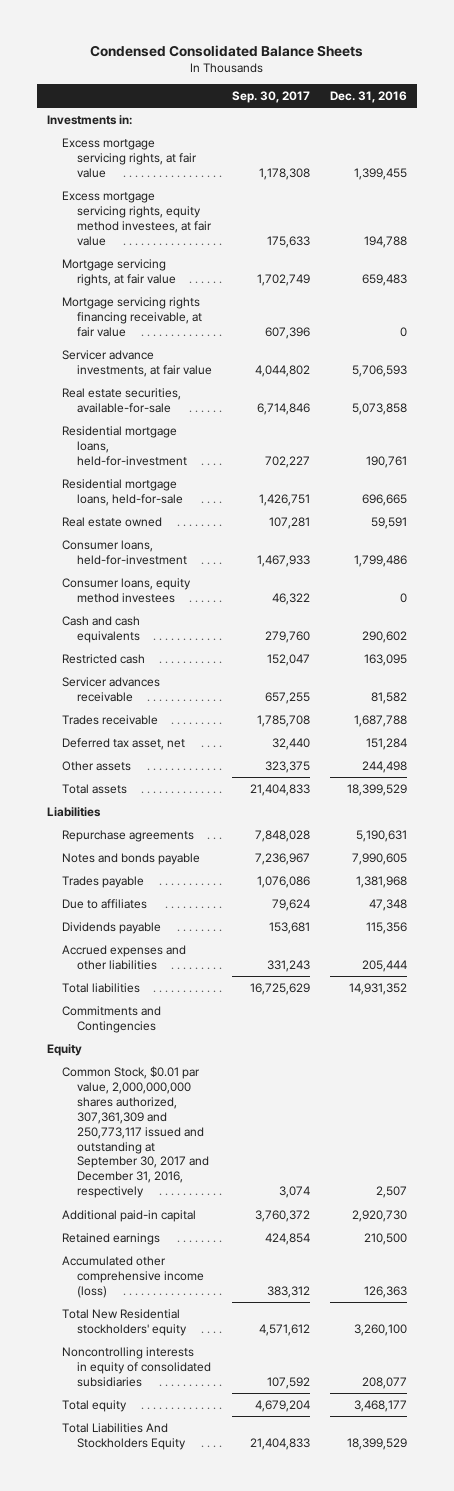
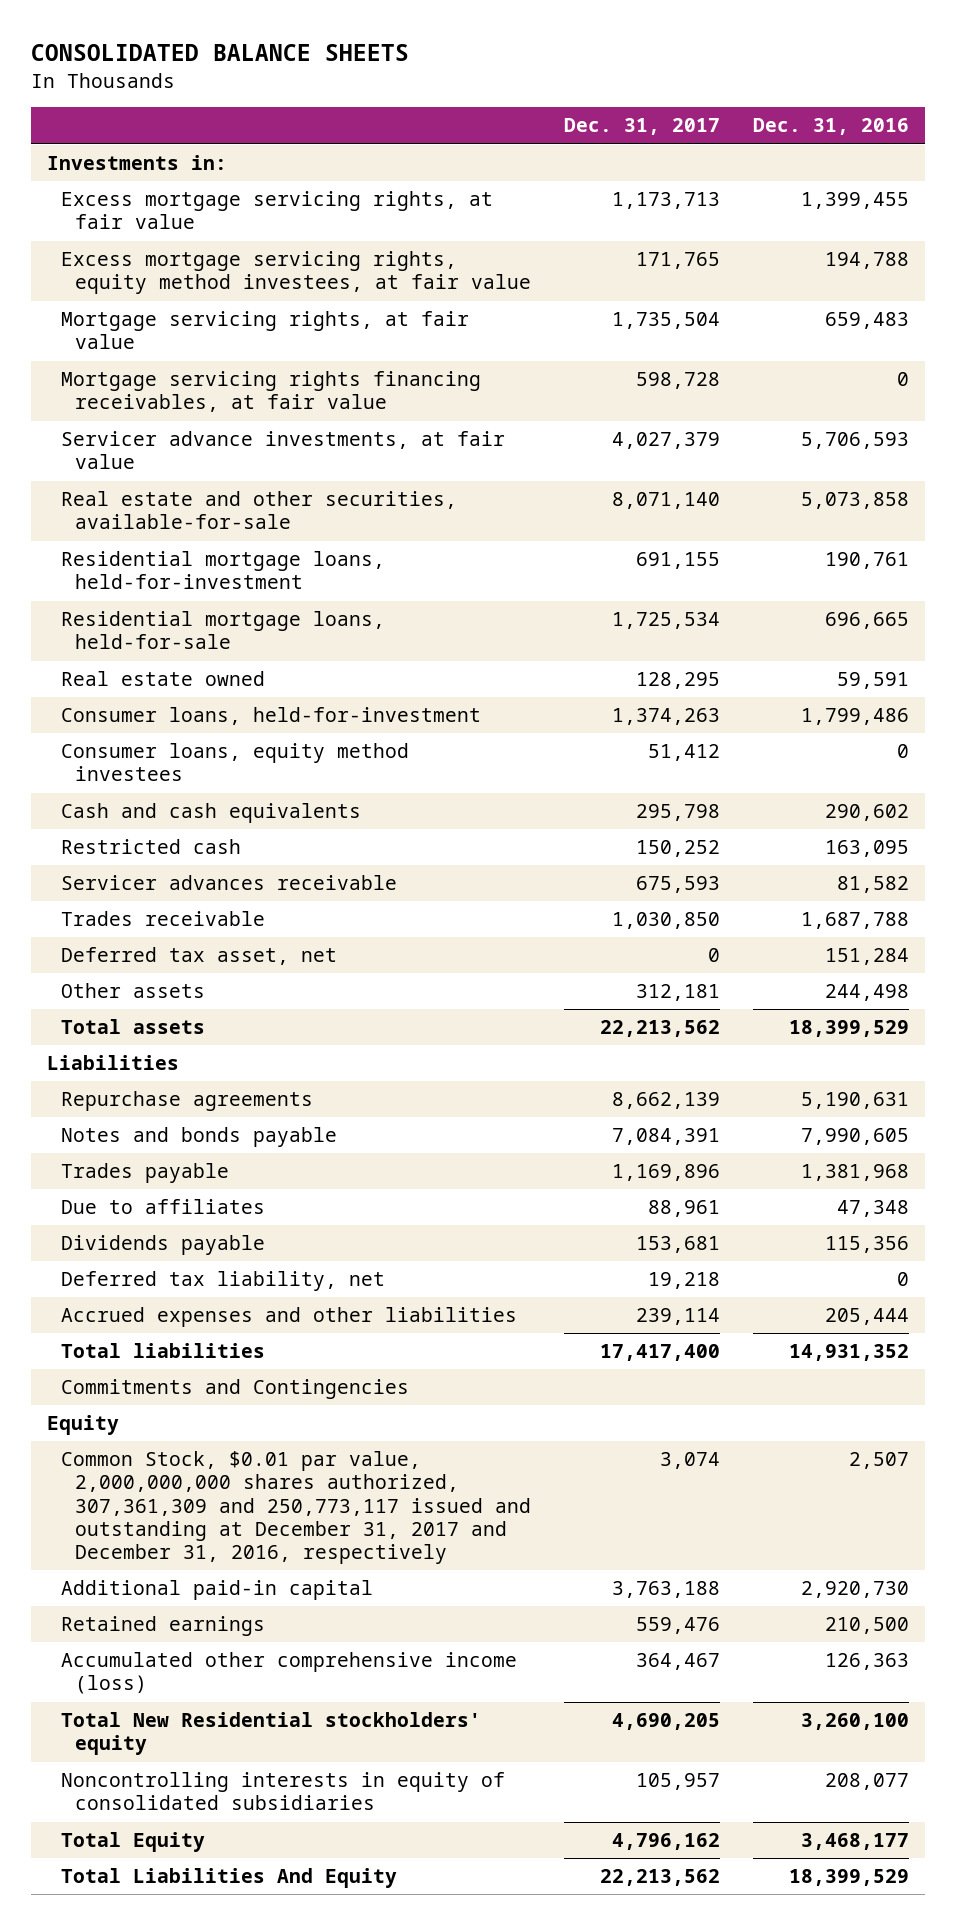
[90,44,364,57] Condensed Consolidated Balance Sheets -> [30,44,409,62] CONSOLIDATED BALANCE SHEETS
[232,90,311,103] Sep. 30, 2017 -> none
none -> [563,118,720,136] Dec. 31, 2017
[61,296,203,337] Mortgage servicing rights financing receivable, at fair value -> [61,371,482,413] Mortgage servicing rights financing receivables, at fair value
[61,387,181,413] Real estate securities, available-for-sale -> [61,491,458,530] Real estate and other securities, available-for-sale
none -> [61,1271,386,1292] Deferred tax liability, net
[61,1065,210,1199] Common Stock, $0.01 par value, 2,000,000,000 shares authorized, 307,361,309 and 250,773,117 issued and outstanding at September 30, 2017 and December 31, 2016, respectively -> [61,1451,532,1564] Common Stock, $0.01 par value, 2,000,000,000 shares authorized, 307,361,309 and 250,773,117 issued and outstanding at December 31, 2017 and December 31, 2016, respectively
[61,1399,127,1412] Total equity -> [61,1832,206,1853] Total Equity
[61,1422,187,1450] Total Liabilities And Stockholders Equity -> [61,1868,398,1889] Total Liabilities And Equity

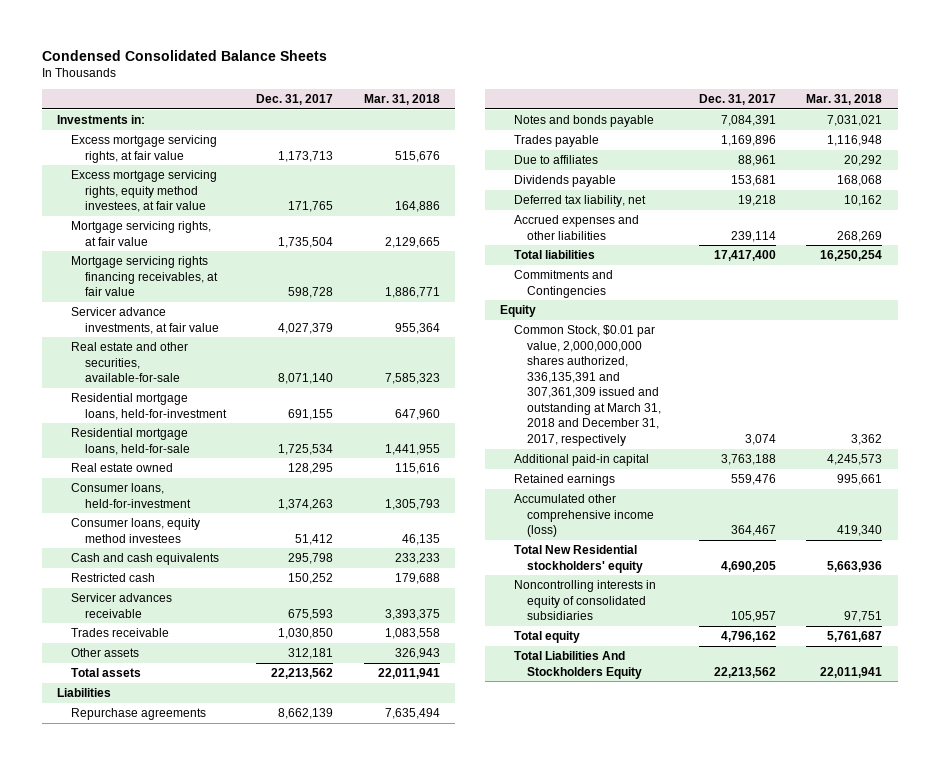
[30,44,409,62] CONSOLIDATED BALANCE SHEETS -> [41,49,327,61] Condensed Consolidated Balance Sheets
[752,118,909,136] Dec. 31, 2016 -> none
none -> [363,93,440,105] Mar. 31, 2018
[61,947,338,966] Deferred tax asset, net -> none
[61,1451,532,1564] Common Stock, $0.01 par value, 2,000,000,000 shares authorized, 307,361,309 and 250,773,117 issued and outstanding at December 31, 2017 and December 31, 2016, respectively -> [513,324,662,446] Common Stock, $0.01 par value, 2,000,000,000 shares authorized, 336,135,391 and 307,361,309 issued and outstanding at March 31, 2018 and December 31, 2017, respectively
[61,1832,206,1853] Total Equity -> [513,630,580,643] Total equity
[61,1868,398,1889] Total Liabilities And Equity -> [513,650,643,679] Total Liabilities And Stockholders Equity

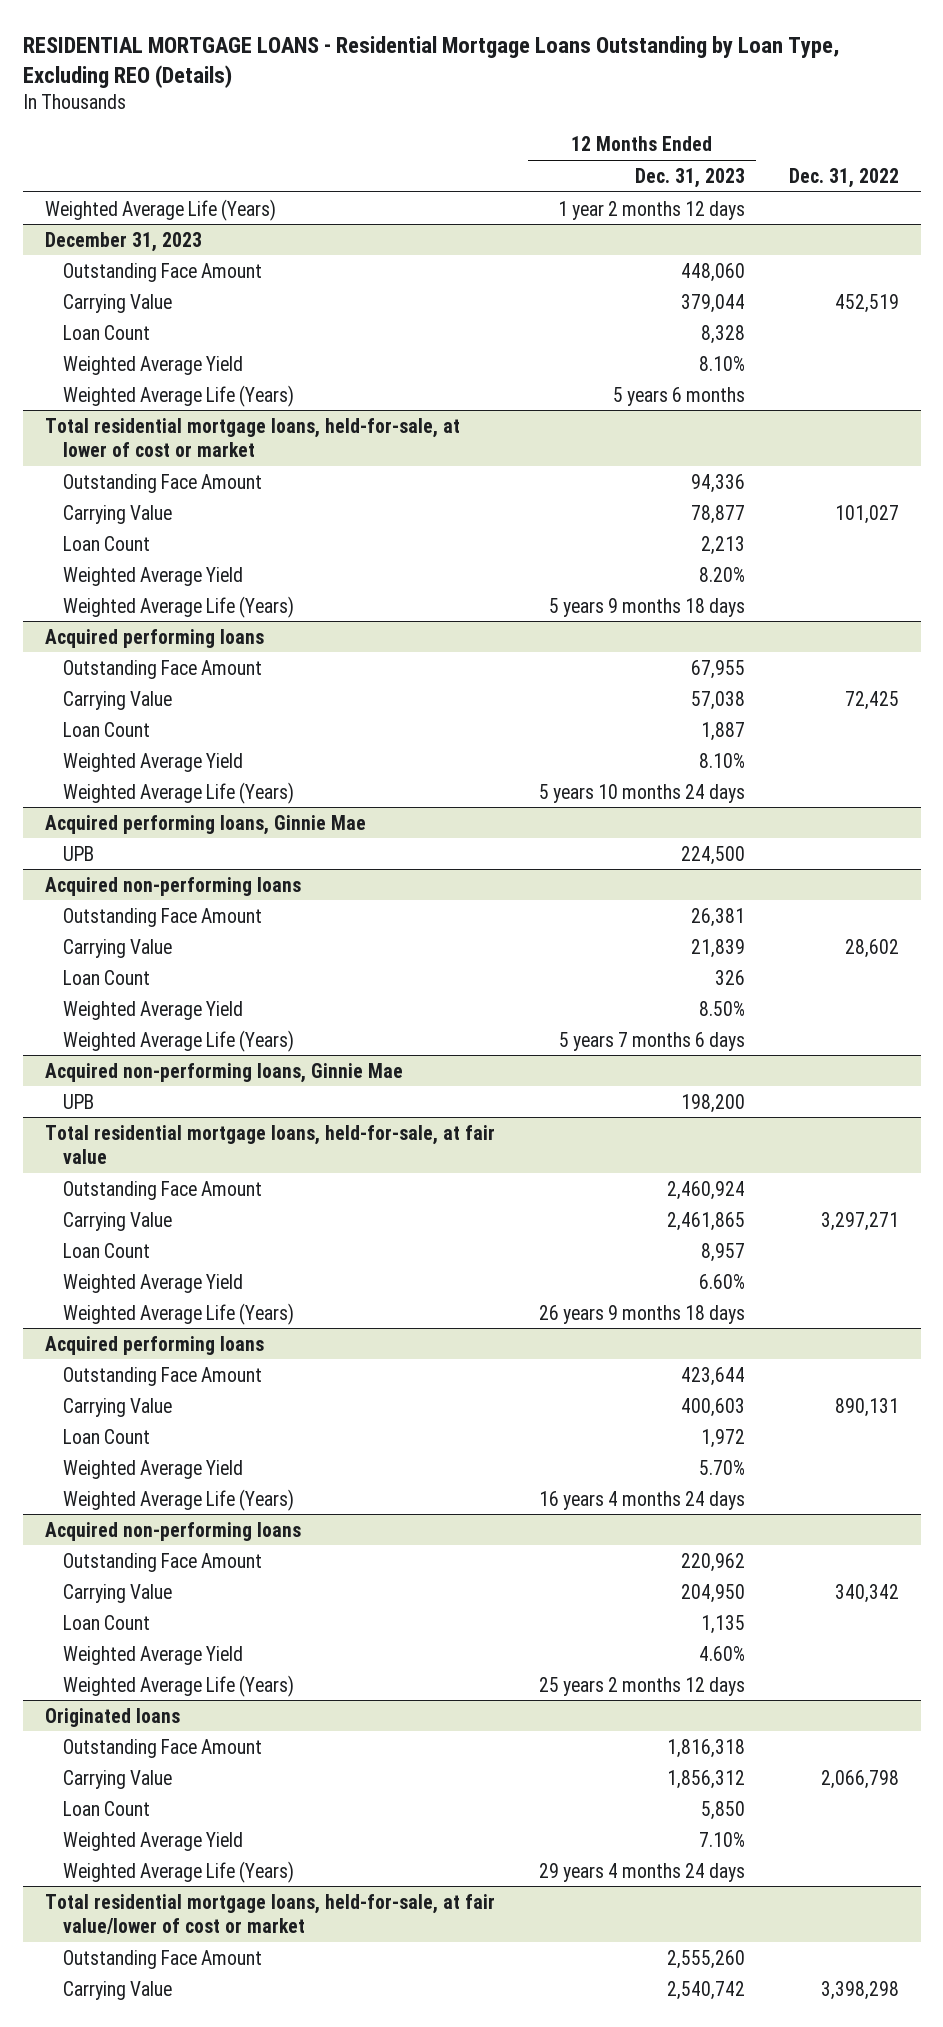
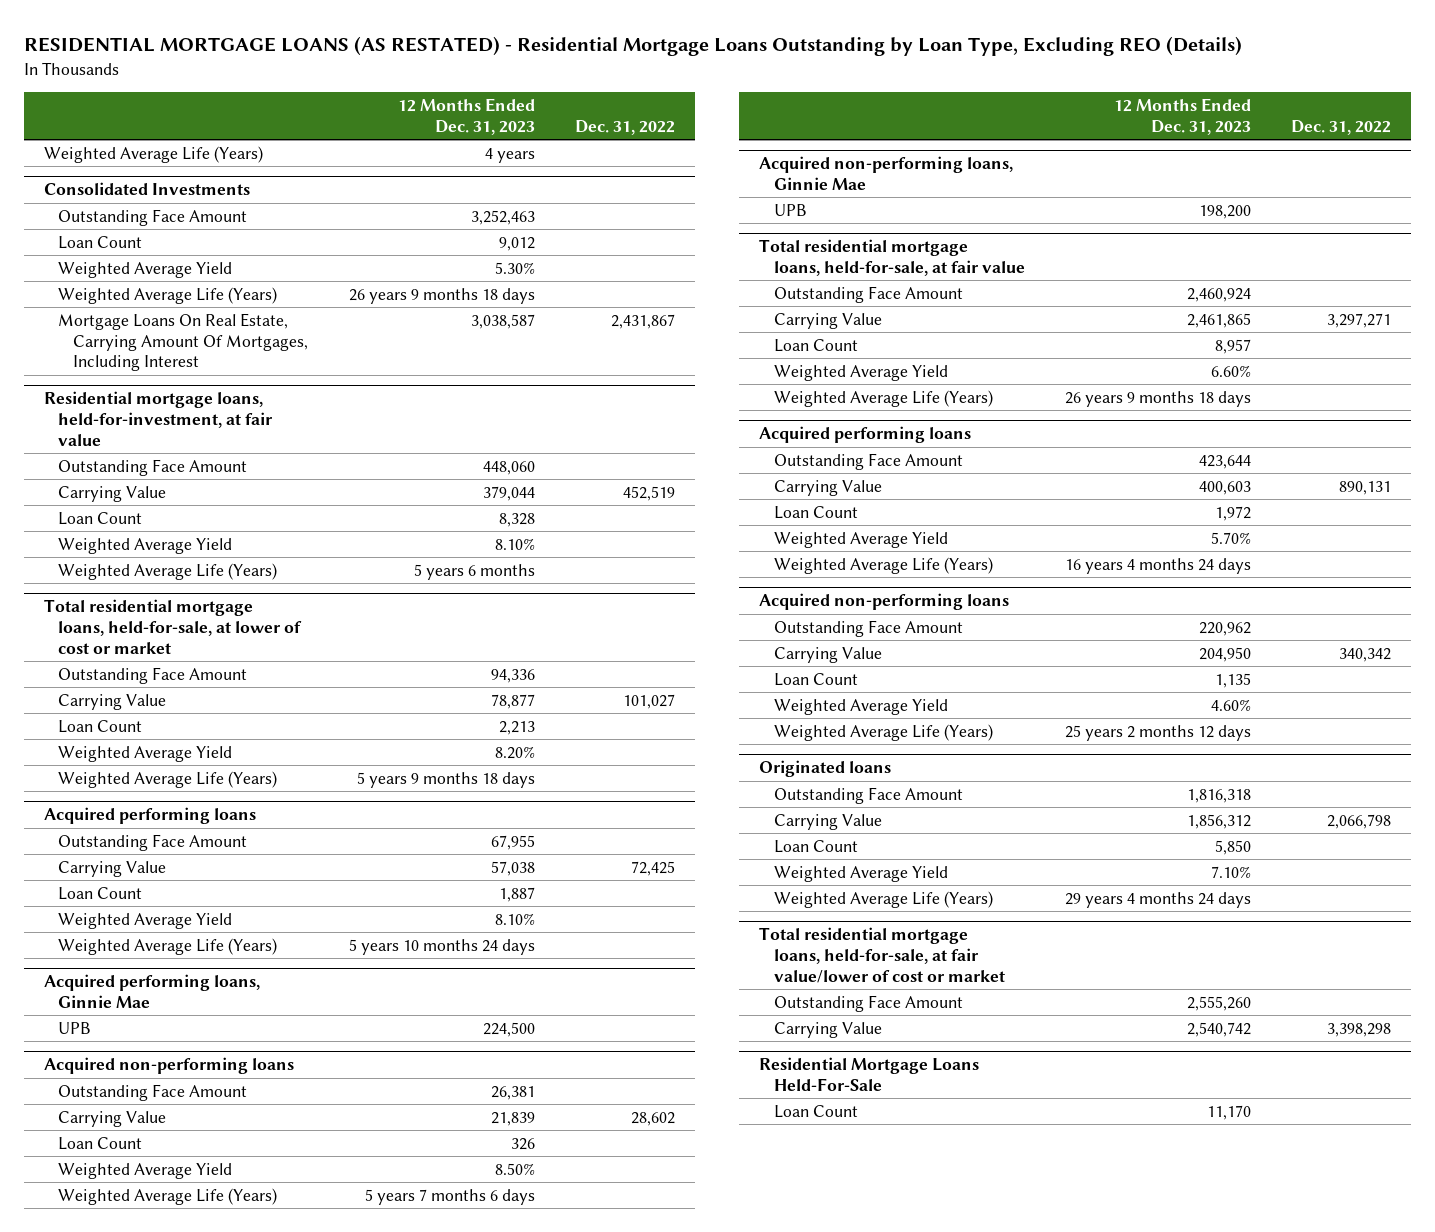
[22,35,839,88] RESIDENTIAL MORTGAGE LOANS - Residential Mortgage Loans Outstanding by Loan Type, Excluding REO (Details) -> [23,36,1242,57] RESIDENTIAL MORTGAGE LOANS (AS RESTATED) - Residential Mortgage Loans Outstanding by Loan Type, Excluding REO (Details)
[557,200,745,220] 1 year 2 months 12 days -> [485,147,536,163] 4 years
none -> [43,182,250,196] Consolidated Investments
none -> [58,208,248,226] Outstanding Face Amount
none -> [58,235,143,249] Loan Count
none -> [58,261,233,278] Weighted Average Yield
none -> [58,286,278,304] Weighted Average Life (Years)
none -> [58,312,308,372] Mortgage Loans On Real Estate, Carrying Amount Of Mortgages, Including Interest
[44,231,202,252] December 31, 2023 -> [43,391,274,446] Residential mortgage loans, held-for-investment, at fair value
none -> [759,1057,980,1091] Residential Mortgage Loans Held-For-Sale
none -> [773,1104,858,1118] Loan Count

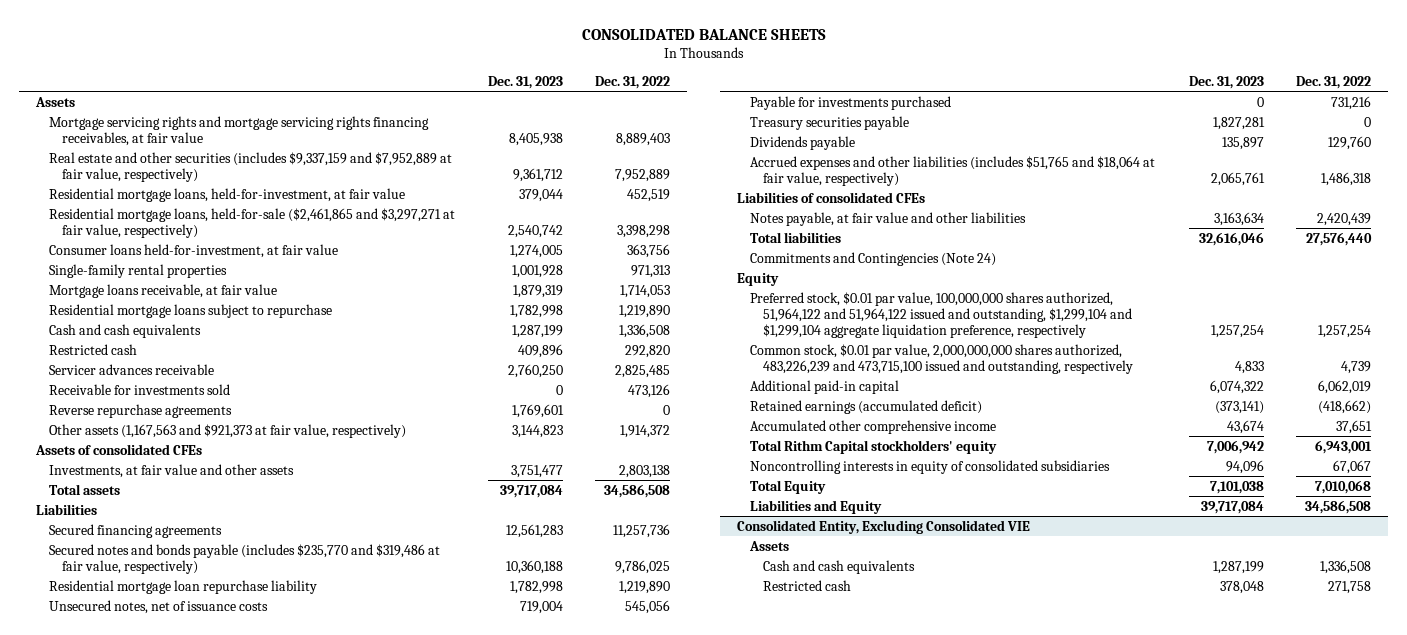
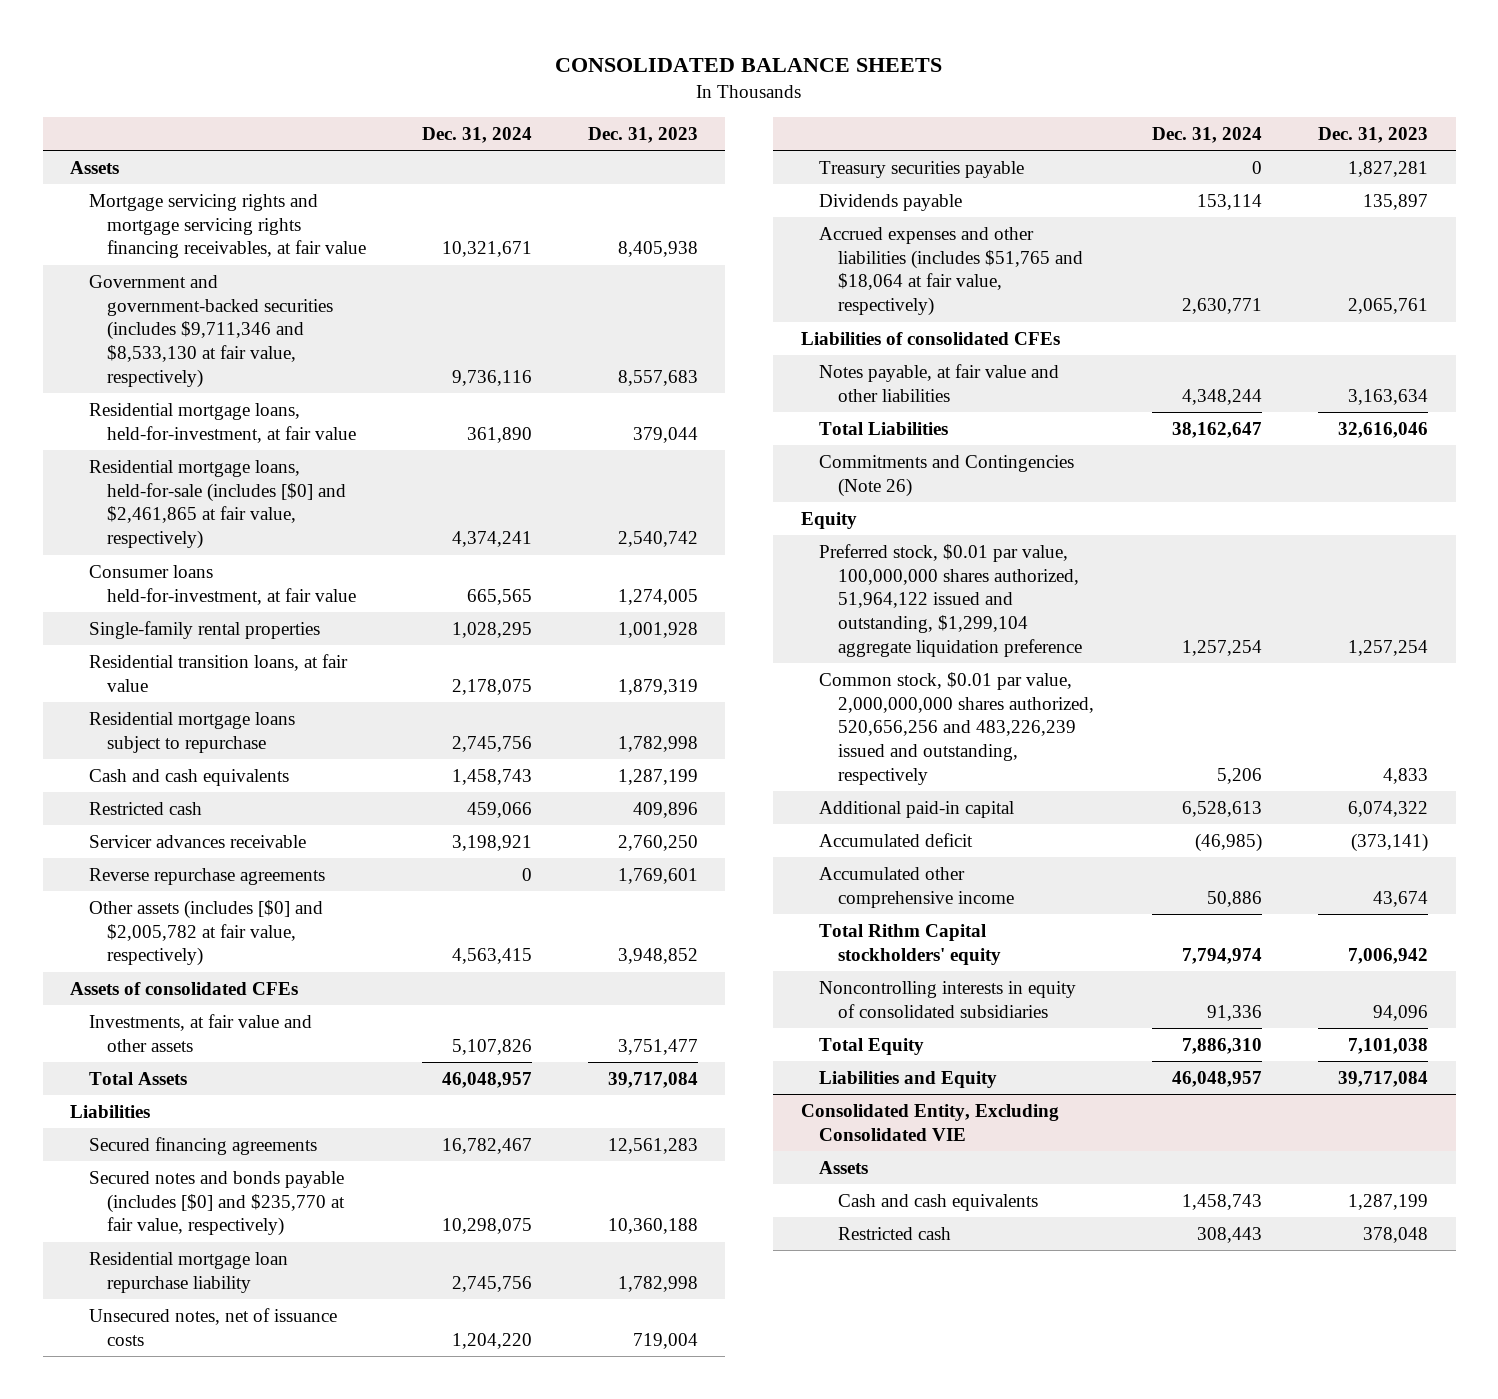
[595,75,671,89] Dec. 31, 2022 -> none
none -> [422,126,533,143] Dec. 31, 2024
[48,151,452,182] Real estate and other securities (includes $9,337,159 and $7,952,889 at fair value, respectively) -> none
none -> [88,274,334,388] Government and government-backed securities (includes $9,711,346 and $8,533,130 at fair value, respectively)
[48,207,455,238] Residential mortgage loans, held-for-sale ($2,461,865 and $3,297,271 at fair value, respectively) -> [88,459,347,550] Residential mortgage loans, held-for-sale (includes [$0] and $2,461,865 at fair value, respectively)
[48,283,277,298] Mortgage loans receivable, at fair value -> [88,653,348,692] Residential transition loans, at fair value
[48,383,230,395] Receivable for investments sold -> none
[48,423,406,438] Other assets (1,167,563 and $921,373 at fair value, respectively) -> [88,899,323,967] Other assets (includes [$0] and $2,005,782 at fair value, respectively)
[511,424,563,438] 3,144,823 -> [617,948,698,965] 3,948,852
[48,483,120,495] Total assets -> [88,1071,187,1085] Total Assets
[48,543,440,574] Secured notes and bonds payable (includes $235,770 and $319,486 at fair value, respectively) -> [88,1170,346,1237] Secured notes and bonds payable (includes [$0] and $235,770 at fair value, respectively)
[749,95,951,110] Payable for investments purchased -> none
[749,231,841,243] Total liabilities -> [819,421,949,435] Total Liabilities
[749,251,996,266] Commitments and Contingencies (Note 24) -> [819,454,1075,497] Commitments and Contingencies (Note 26)
[749,291,1132,338] Preferred stock, $0.01 par value, 100,000,000 shares authorized, 51,964,122 and 51,964,122 issued and outstanding, $1,299,104 and $1,299,104 aggregate liquidation preference, respectively -> [819,543,1082,657] Preferred stock, $0.01 par value, 100,000,000 shares authorized, 51,964,122 issued and outstanding, $1,299,104 aggregate liquidation preference
[749,343,1133,374] Common stock, $0.01 par value, 2,000,000,000 shares authorized, 483,226,239 and 473,715,100 issued and outstanding, respectively -> [819,671,1094,785] Common stock, $0.01 par value, 2,000,000,000 shares authorized, 520,656,256 and 483,226,239 issued and outstanding, respectively
[749,399,982,414] Retained earnings (accumulated deficit) -> [819,832,974,847] Accumulated deficit

